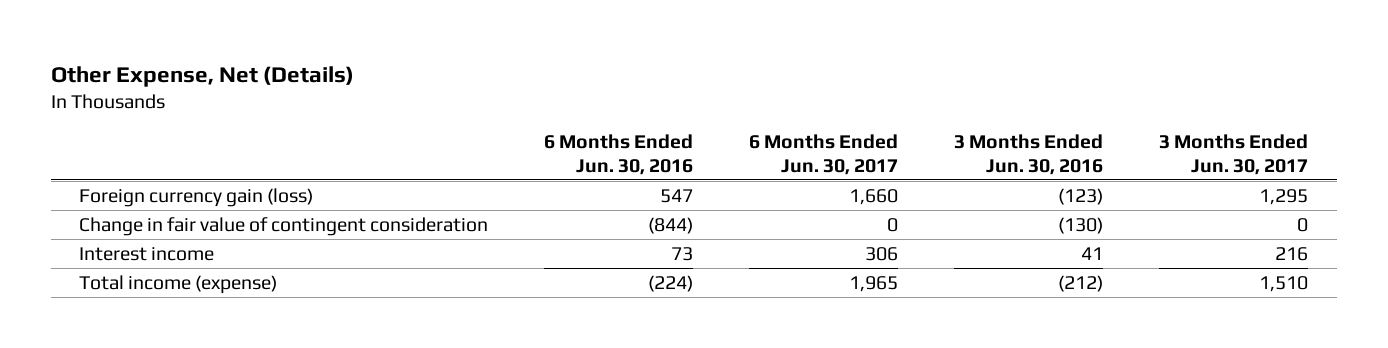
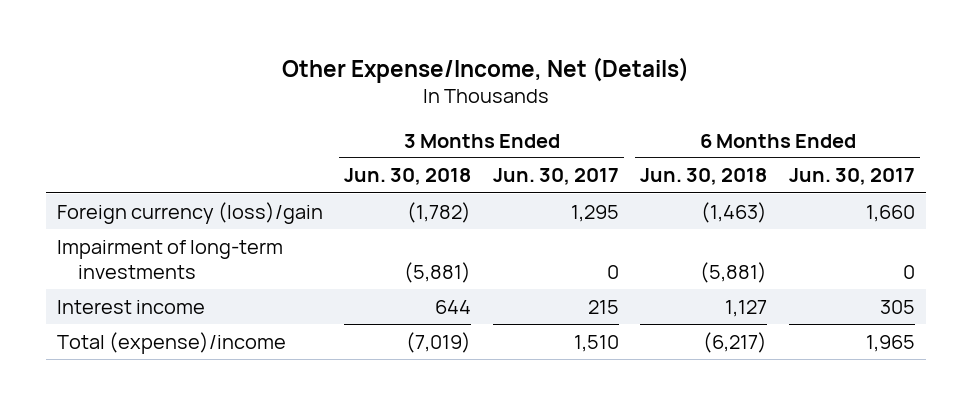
[51,65,355,87] Other Expense, Net (Details) -> [281,56,689,83] Other Expense/Income, Net (Details)
[544,134,694,175] 6 Months Ended Jun. 30, 2016 -> none
[954,134,1104,175] 3 Months Ended Jun. 30, 2016 -> none
none -> [344,168,472,186] Jun. 30, 2018
none -> [640,168,768,186] Jun. 30, 2018
[79,216,489,236] Change in fair value of contingent consideration -> none
[79,187,314,207] Foreign currency gain (loss) -> [56,201,323,224] Foreign currency (loss)/gain
none -> [56,239,283,280] Impairment of long-term investments
[865,246,899,261] 306 -> [879,299,915,314] 305
[1275,246,1309,261] 216 -> [587,299,619,314] 215
[79,274,278,294] Total income (expense) -> [56,331,286,354] Total (expense)/income

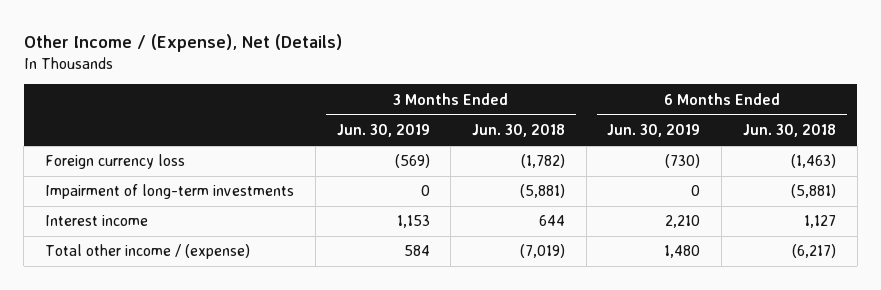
[281,56,689,83] Other Expense/Income, Net (Details) -> [23,33,342,52] Other Income / (Expense), Net (Details)
[492,168,619,186] Jun. 30, 2017 -> none
[788,168,915,186] Jun. 30, 2017 -> none
none -> [336,124,430,138] Jun. 30, 2019
none -> [607,124,701,138] Jun. 30, 2019
[56,201,323,224] Foreign currency (loss)/gain -> [45,154,186,170] Foreign currency loss
[56,331,286,354] Total (expense)/income -> [45,244,251,260] Total other income / (expense)

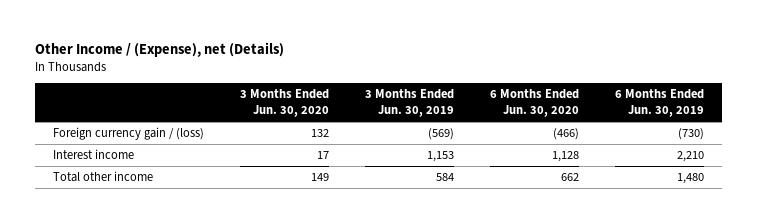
[23,33,342,52] Other Income / (Expense), Net (Details) -> [34,41,284,57] Other Income / (Expense), net (Details)
[472,124,566,138] Jun. 30, 2018 -> none
[742,124,836,138] Jun. 30, 2018 -> none
none -> [239,89,329,118] 3 Months Ended Jun. 30, 2020
none -> [489,89,579,118] 6 Months Ended Jun. 30, 2020
[45,184,295,200] Impairment of long-term investments -> none
[45,154,186,170] Foreign currency loss -> [52,127,204,141] Foreign currency gain / (loss)
[45,244,251,260] Total other income / (expense) -> [52,171,153,183] Total other income

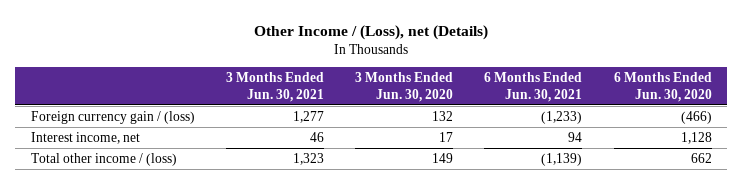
[34,41,284,57] Other Income / (Expense), net (Details) -> [254,24,489,40] Other Income / (Loss), net (Details)
[364,89,454,118] 3 Months Ended Jun. 30, 2019 -> none
[614,89,704,118] 6 Months Ended Jun. 30, 2019 -> none
none -> [225,72,324,102] 3 Months Ended Jun. 30, 2021
none -> [484,72,583,102] 6 Months Ended Jun. 30, 2021
[52,149,134,160] Interest income -> [30,132,140,145] Interest income, net
[52,171,153,183] Total other income -> [30,153,177,167] Total other income / (loss)

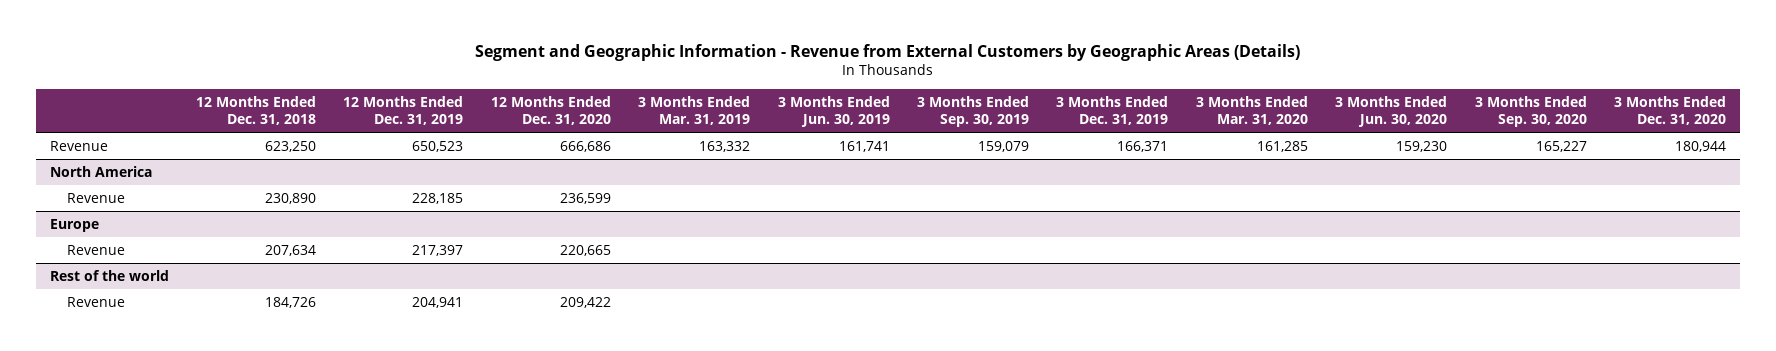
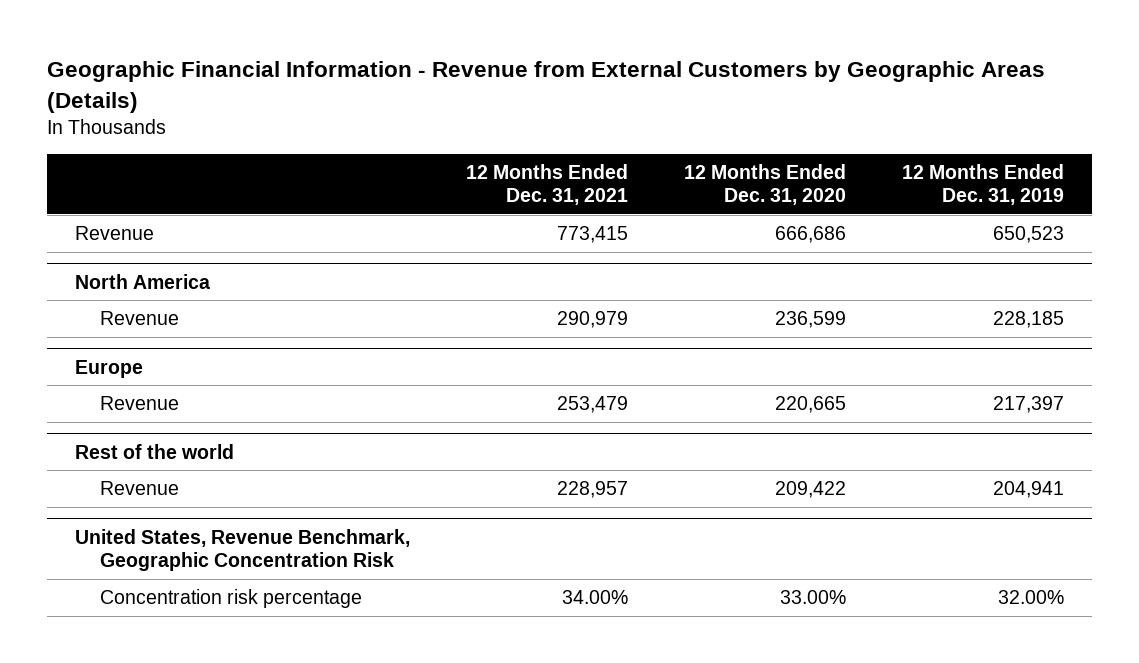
[474,43,1300,61] Segment and Geographic Information - Revenue from External Customers by Geographic Areas (Details) -> [47,61,1046,113] Geographic Financial Information - Revenue from External Customers by Geographic Areas (Details)
[196,95,317,125] 12 Months Ended Dec. 31, 2018 -> none
[638,95,751,125] 3 Months Ended Mar. 31, 2019 -> none
[777,95,890,127] 3 Months Ended Jun. 30, 2019 -> none
[917,95,1030,127] 3 Months Ended Sep. 30, 2019 -> none
[1056,95,1169,125] 3 Months Ended Dec. 31, 2019 -> none
[1195,95,1308,125] 3 Months Ended Mar. 31, 2020 -> none
[1335,95,1448,127] 3 Months Ended Jun. 30, 2020 -> none
[1474,95,1587,127] 3 Months Ended Sep. 30, 2020 -> none
[1614,95,1727,125] 3 Months Ended Dec. 31, 2020 -> none
none -> [465,163,628,206] 12 Months Ended Dec. 31, 2021
none -> [74,528,410,572] United States, Revenue Benchmark, Geographic Concentration Risk
none -> [100,589,363,609] Concentration risk percentage

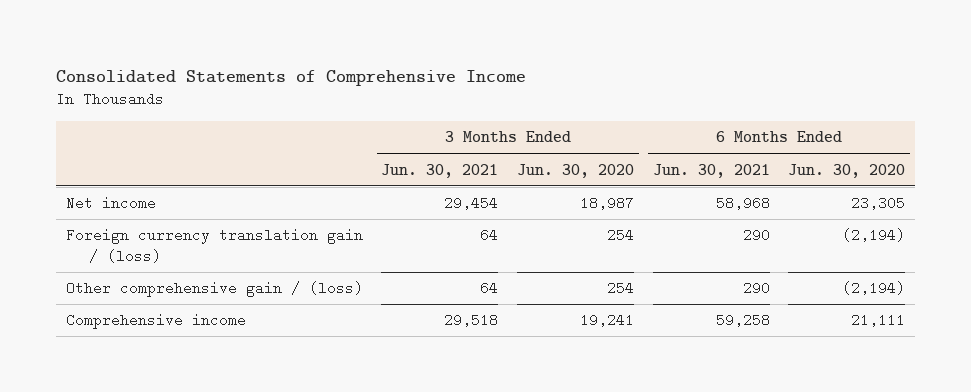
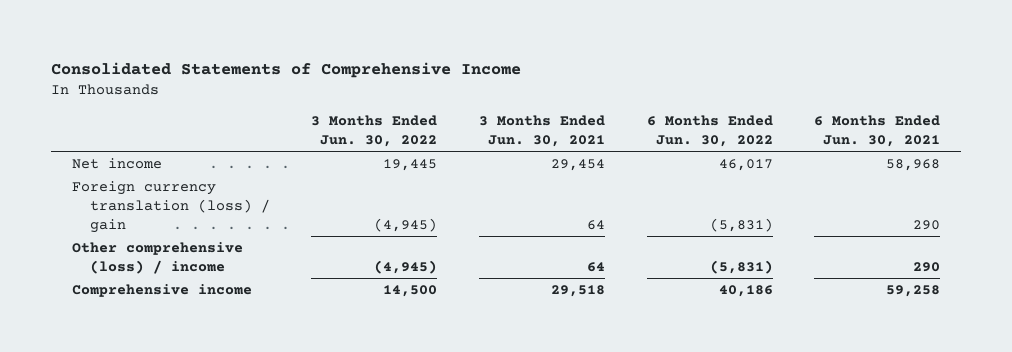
[516,163,634,178] Jun. 30, 2020 -> none
[788,163,906,178] Jun. 30, 2020 -> none
none -> [311,115,438,147] 3 Months Ended Jun. 30, 2022
none -> [646,115,773,147] 6 Months Ended Jun. 30, 2022
[65,228,363,264] Foreign currency translation gain / (loss) -> [71,180,270,233] Foreign currency translation (loss) / gain
[65,281,363,298] Other comprehensive gain / (loss) -> [71,241,243,274] Other comprehensive (loss) / income

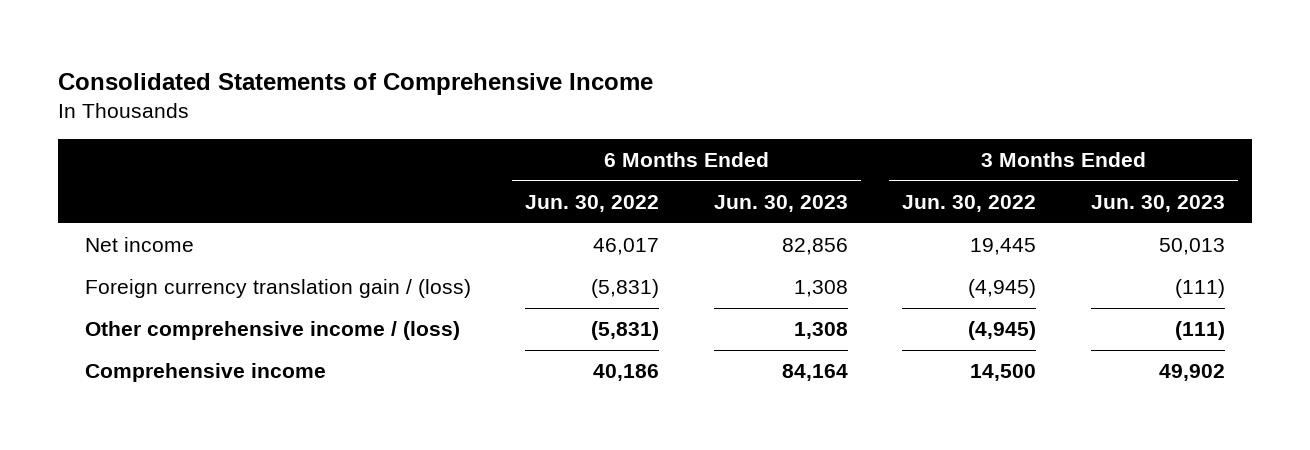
[478,115,605,147] 3 Months Ended Jun. 30, 2021 -> none
[814,115,941,147] 6 Months Ended Jun. 30, 2021 -> none
none -> [713,195,848,213] Jun. 30, 2023
none -> [1090,195,1225,213] Jun. 30, 2023
[71,180,270,233] Foreign currency translation (loss) / gain -> [84,279,471,299] Foreign currency translation gain / (loss)
[71,241,243,274] Other comprehensive (loss) / income -> [84,321,460,341] Other comprehensive income / (loss)

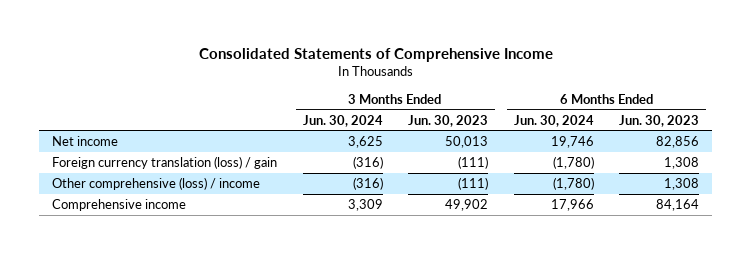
[525,195,660,213] Jun. 30, 2022 -> none
[902,195,1037,213] Jun. 30, 2022 -> none
none -> [302,114,383,127] Jun. 30, 2024
none -> [513,114,594,127] Jun. 30, 2024
[84,279,471,299] Foreign currency translation gain / (loss) -> [51,156,277,170] Foreign currency translation (loss) / gain
[84,321,460,341] Other comprehensive income / (loss) -> [51,177,260,191] Other comprehensive (loss) / income

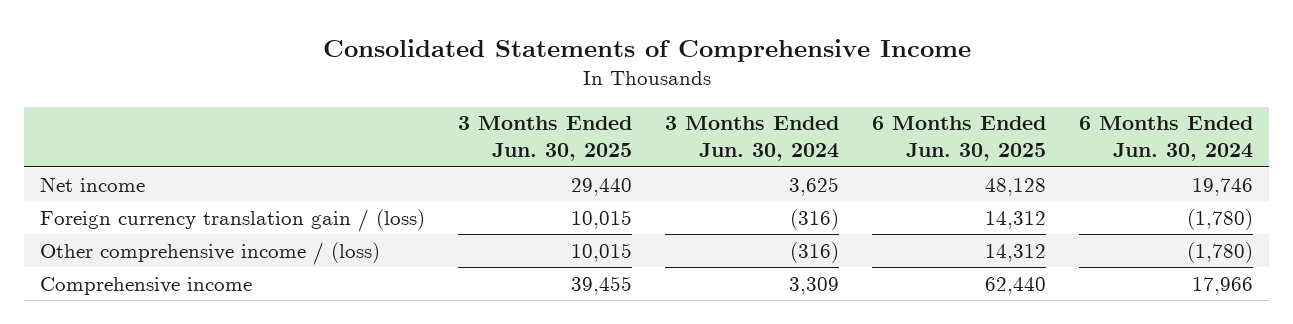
[408,114,489,127] Jun. 30, 2023 -> none
[619,114,700,127] Jun. 30, 2023 -> none
none -> [458,116,633,162] 3 Months Ended Jun. 30, 2025
none -> [871,116,1046,162] 6 Months Ended Jun. 30, 2025
[51,156,277,170] Foreign currency translation (loss) / gain -> [40,208,426,232] Foreign currency translation gain / (loss)
[51,177,260,191] Other comprehensive (loss) / income -> [40,241,381,265] Other comprehensive income / (loss)

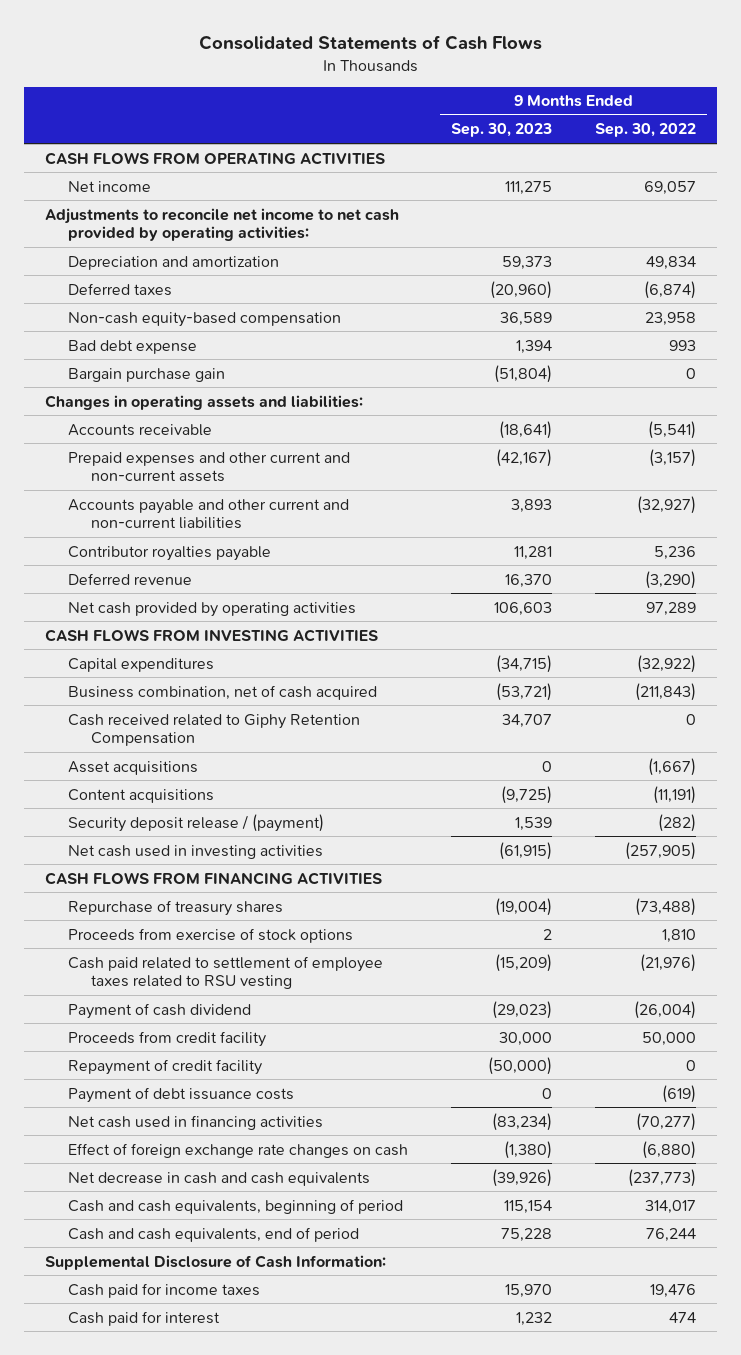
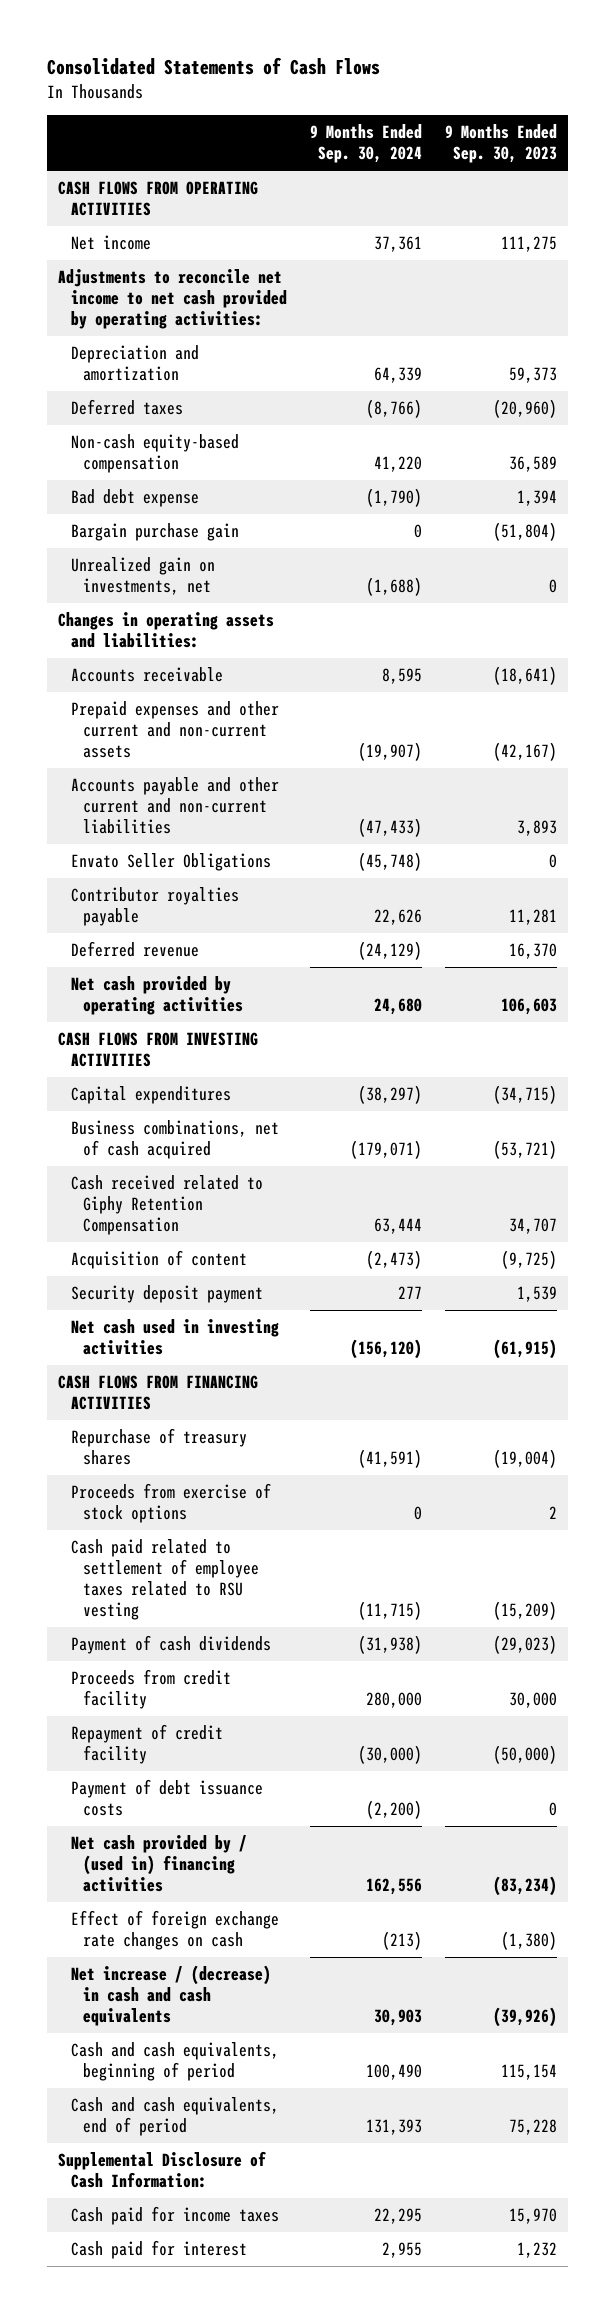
[594,123,696,138] Sep. 30, 2022 -> none
none -> [309,124,422,164] 9 Months Ended Sep. 30, 2024
none -> [70,557,215,596] Unrealized gain on investments, net
none -> [70,853,271,872] Envato Seller Obligations
[68,684,378,700] Business combination, net of cash acquired -> [70,1120,279,1160] Business combinations, net of cash acquired
[68,760,199,775] Asset acquisitions -> none
[68,788,215,803] Content acquisitions -> [70,1250,247,1270] Acquisition of content
[68,813,325,832] Security deposit release / (payment) -> [70,1285,263,1304] Security deposit payment
[68,1002,252,1019] Payment of cash dividend -> [70,1635,271,1655] Payment of cash dividends
[68,1114,324,1130] Net cash used in financing activities -> [70,1835,247,1892] Net cash provided by / (used in) financing activities
[68,1171,371,1186] Net decrease in cash and cash equivalents -> [70,1965,271,2026] Net increase / (decrease) in cash and cash equivalents

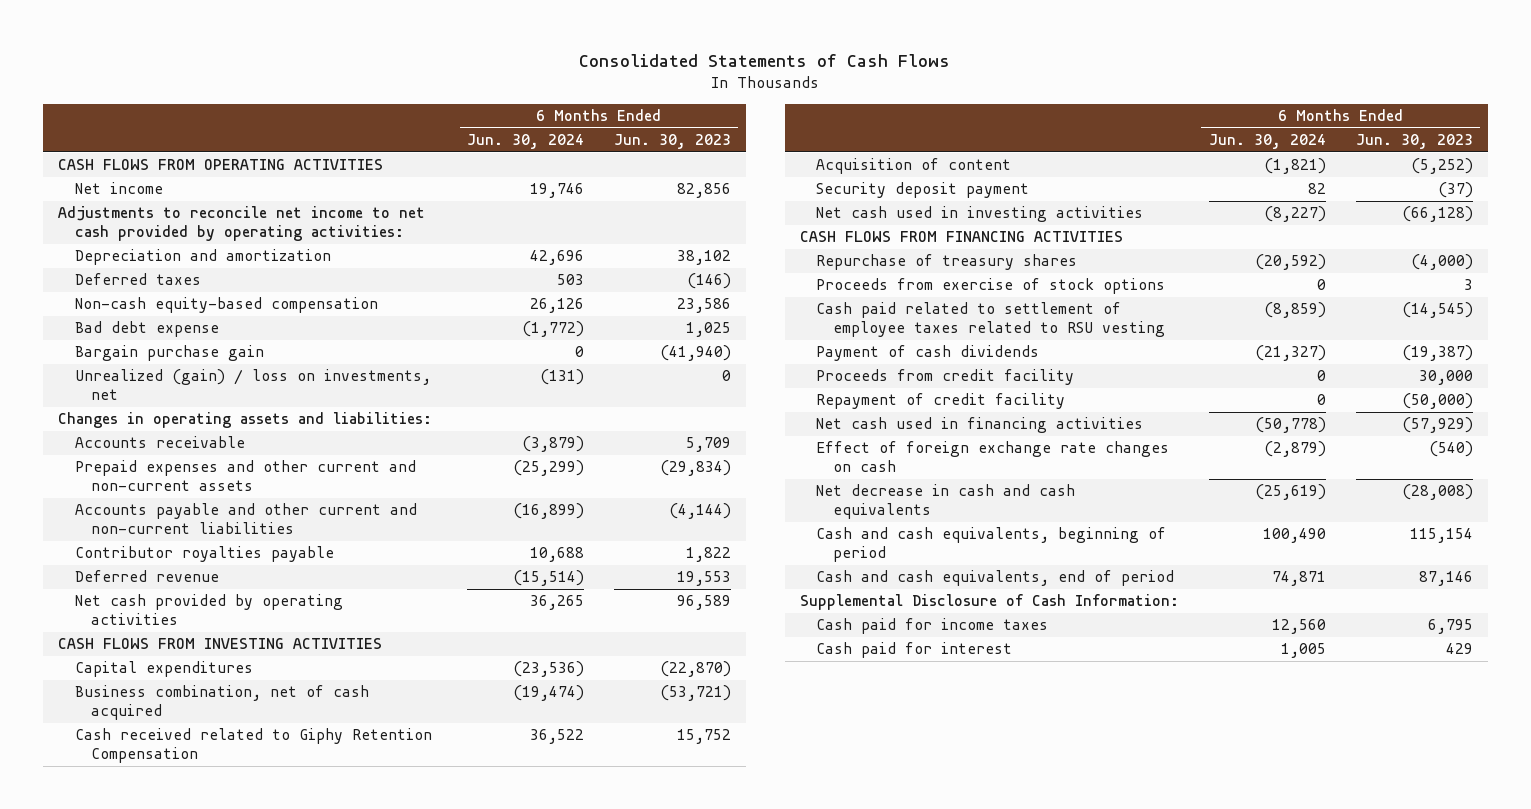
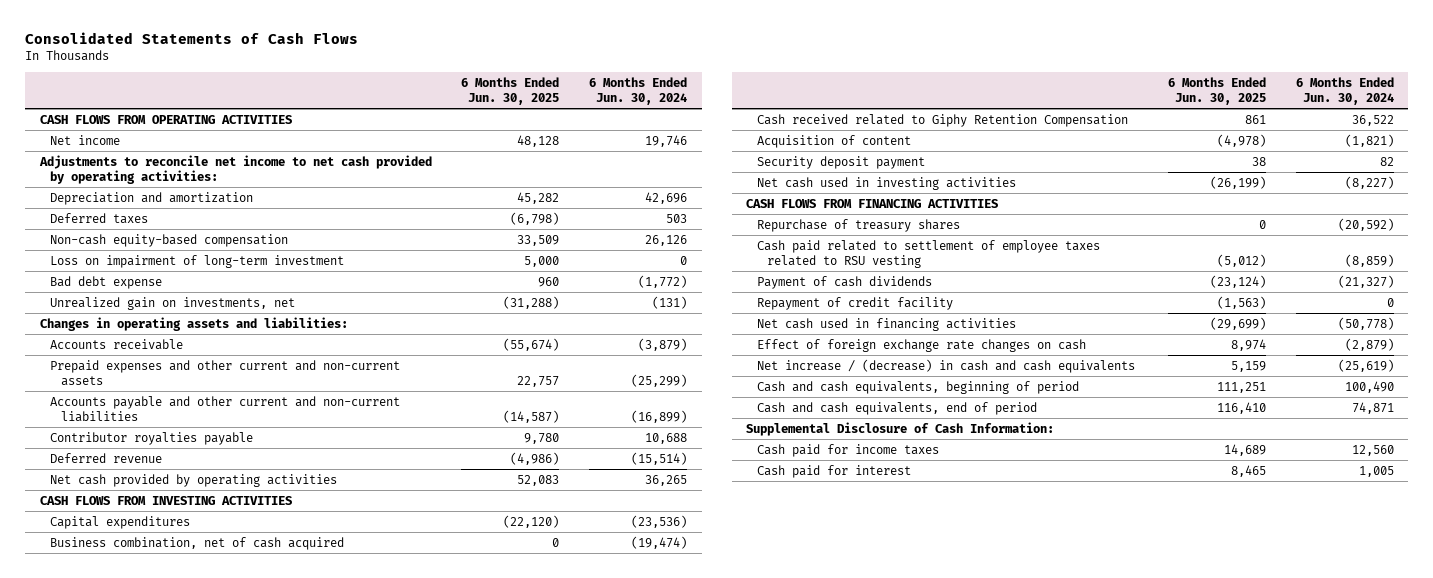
[613,134,731,150] Jun. 30, 2023 -> none
none -> [461,76,560,105] 6 Months Ended Jun. 30, 2025
none -> [50,254,345,268] Loss on impairment of long-term investment
[74,345,264,362] Bargain purchase gain -> none
[74,369,431,401] Unrealized (gain) / loss on investments, net -> [50,296,296,310] Unrealized gain on investments, net
[816,278,1166,295] Proceeds from exercise of stock options -> none
[816,369,1075,386] Proceeds from credit facility -> none
[816,484,1076,520] Net decrease in cash and cash equivalents -> [756,358,1135,373] Net increase / (decrease) in cash and cash equivalents

